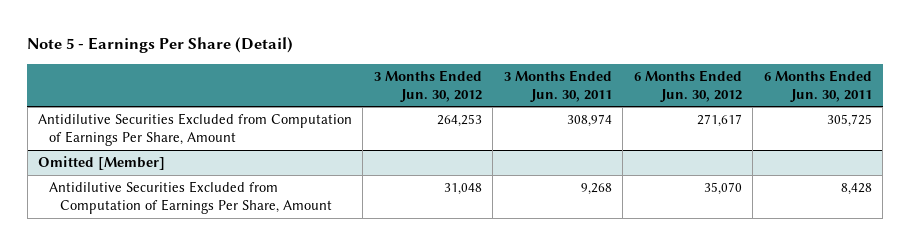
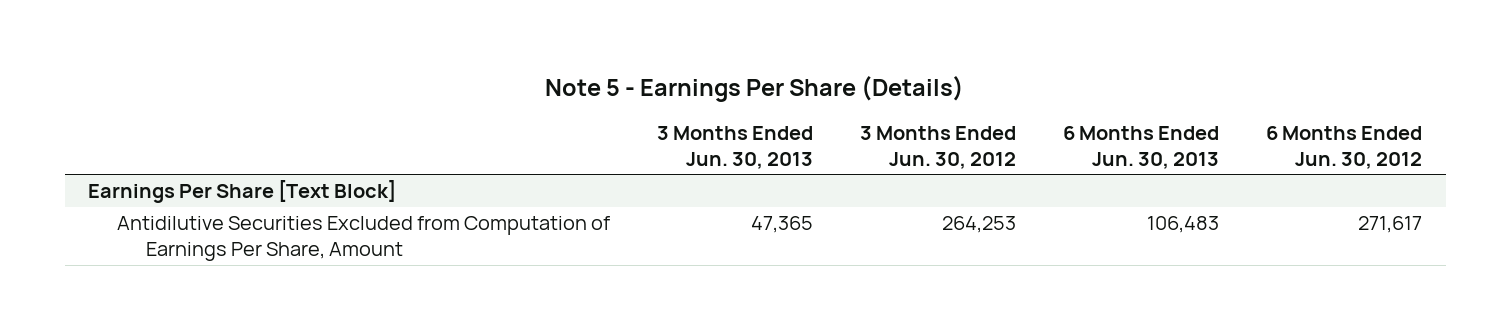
[27,37,294,54] Note 5 - Earnings Per Share (Detail) -> [545,76,965,103] Note 5 - Earnings Per Share (Details)
[503,69,612,102] 3 Months Ended Jun. 30, 2011 -> none
[763,69,872,102] 6 Months Ended Jun. 30, 2011 -> none
none -> [656,125,813,169] 3 Months Ended Jun. 30, 2013
none -> [1063,125,1220,169] 6 Months Ended Jun. 30, 2013
none -> [88,180,397,204] Earnings Per Share [Text Block]
[37,156,165,171] Omitted [Member] -> none
[49,181,333,215] Antidilutive Securities Excluded from Computation of Earnings Per Share, Amount -> none

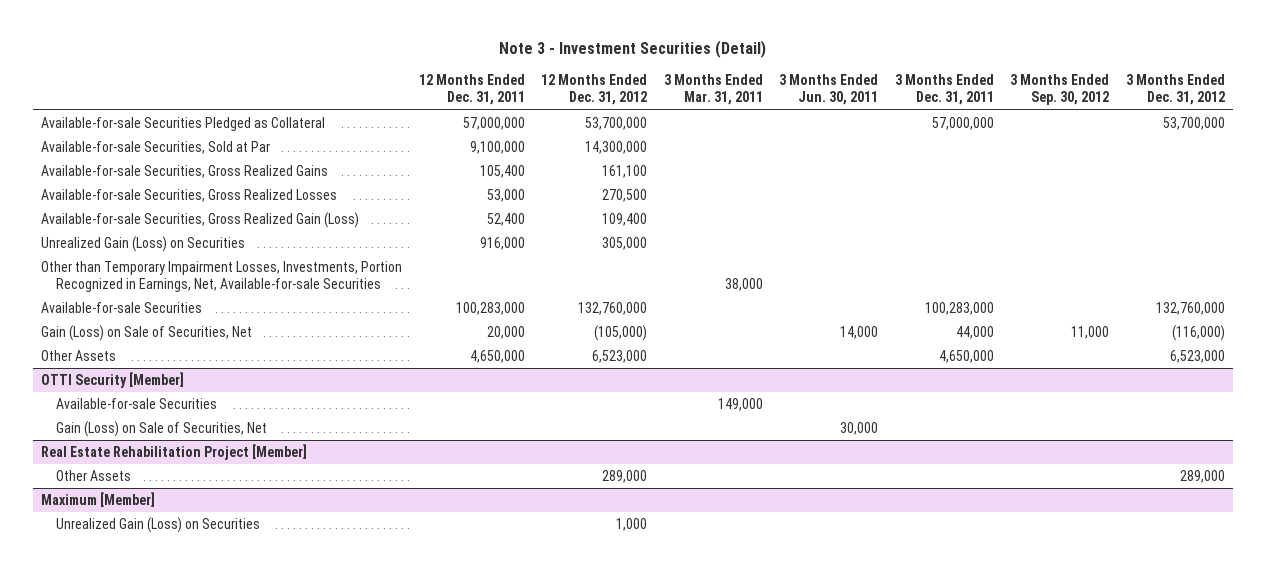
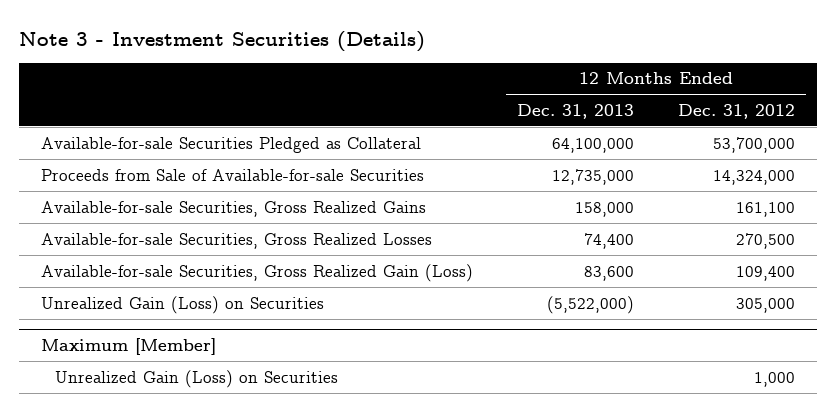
[498,40,766,59] Note 3 - Investment Securities (Detail) -> [19,30,426,52] Note 3 - Investment Securities (Details)
[418,74,525,106] 12 Months Ended Dec. 31, 2011 -> none
[663,74,763,106] 3 Months Ended Mar. 31, 2011 -> none
[779,74,879,106] 3 Months Ended Jun. 30, 2011 -> none
[894,74,994,106] 3 Months Ended Dec. 31, 2011 -> none
[1010,74,1110,106] 3 Months Ended Sep. 30, 2012 -> none
[1125,74,1225,106] 3 Months Ended Dec. 31, 2012 -> none
none -> [517,103,635,119] Dec. 31, 2013
[40,141,270,155] Available-for-sale Securities, Sold at Par -> none
none -> [41,168,425,181] Proceeds from Sale of Available-for-sale Securities
[40,261,402,293] Other than Temporary Impairment Losses, Investments, Portion Recognized in Earnings, Net, Available-for-sale Securities -> none
[40,302,202,314] Available-for-sale Securities -> none
[40,325,252,342] Gain (Loss) on Sale of Securities, Net -> none
[40,350,116,362] Other Assets -> none
[40,372,184,389] OTTI Security [Member] -> none
[55,398,217,410] Available-for-sale Securities -> none
[55,421,267,438] Gain (Loss) on Sale of Securities, Net -> none
[40,444,307,461] Real Estate Rehabilitation Project [Member] -> none
[55,470,131,482] Other Assets -> none

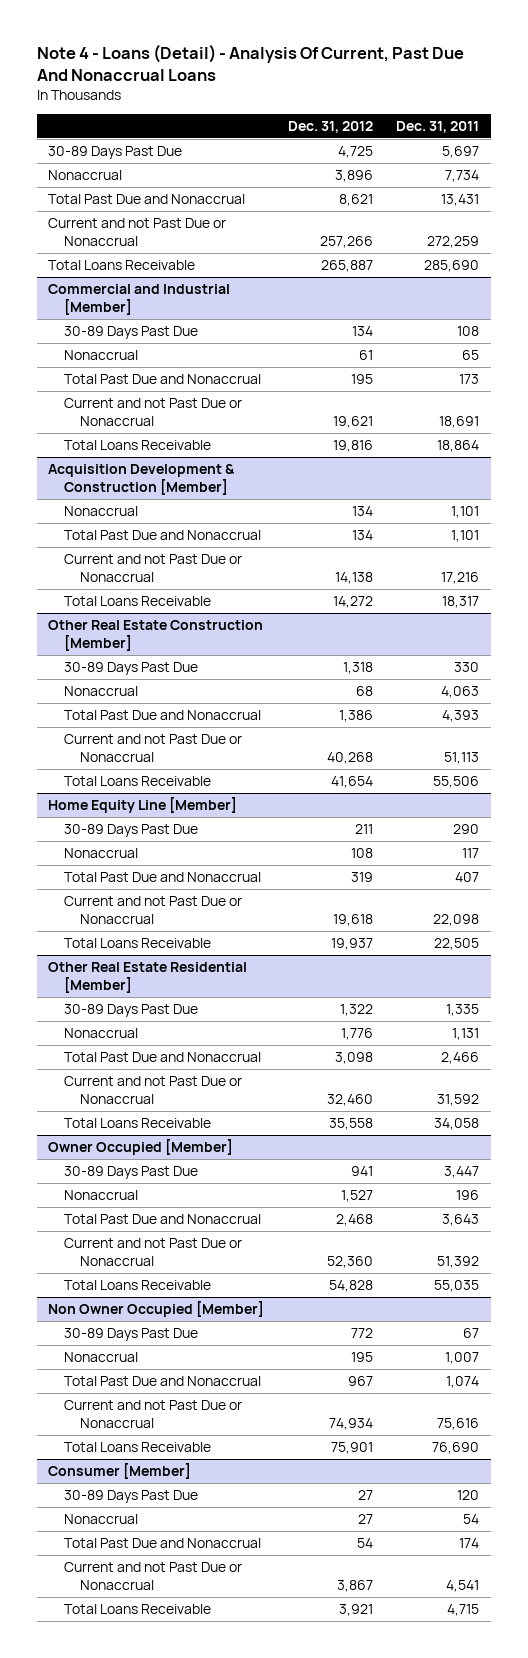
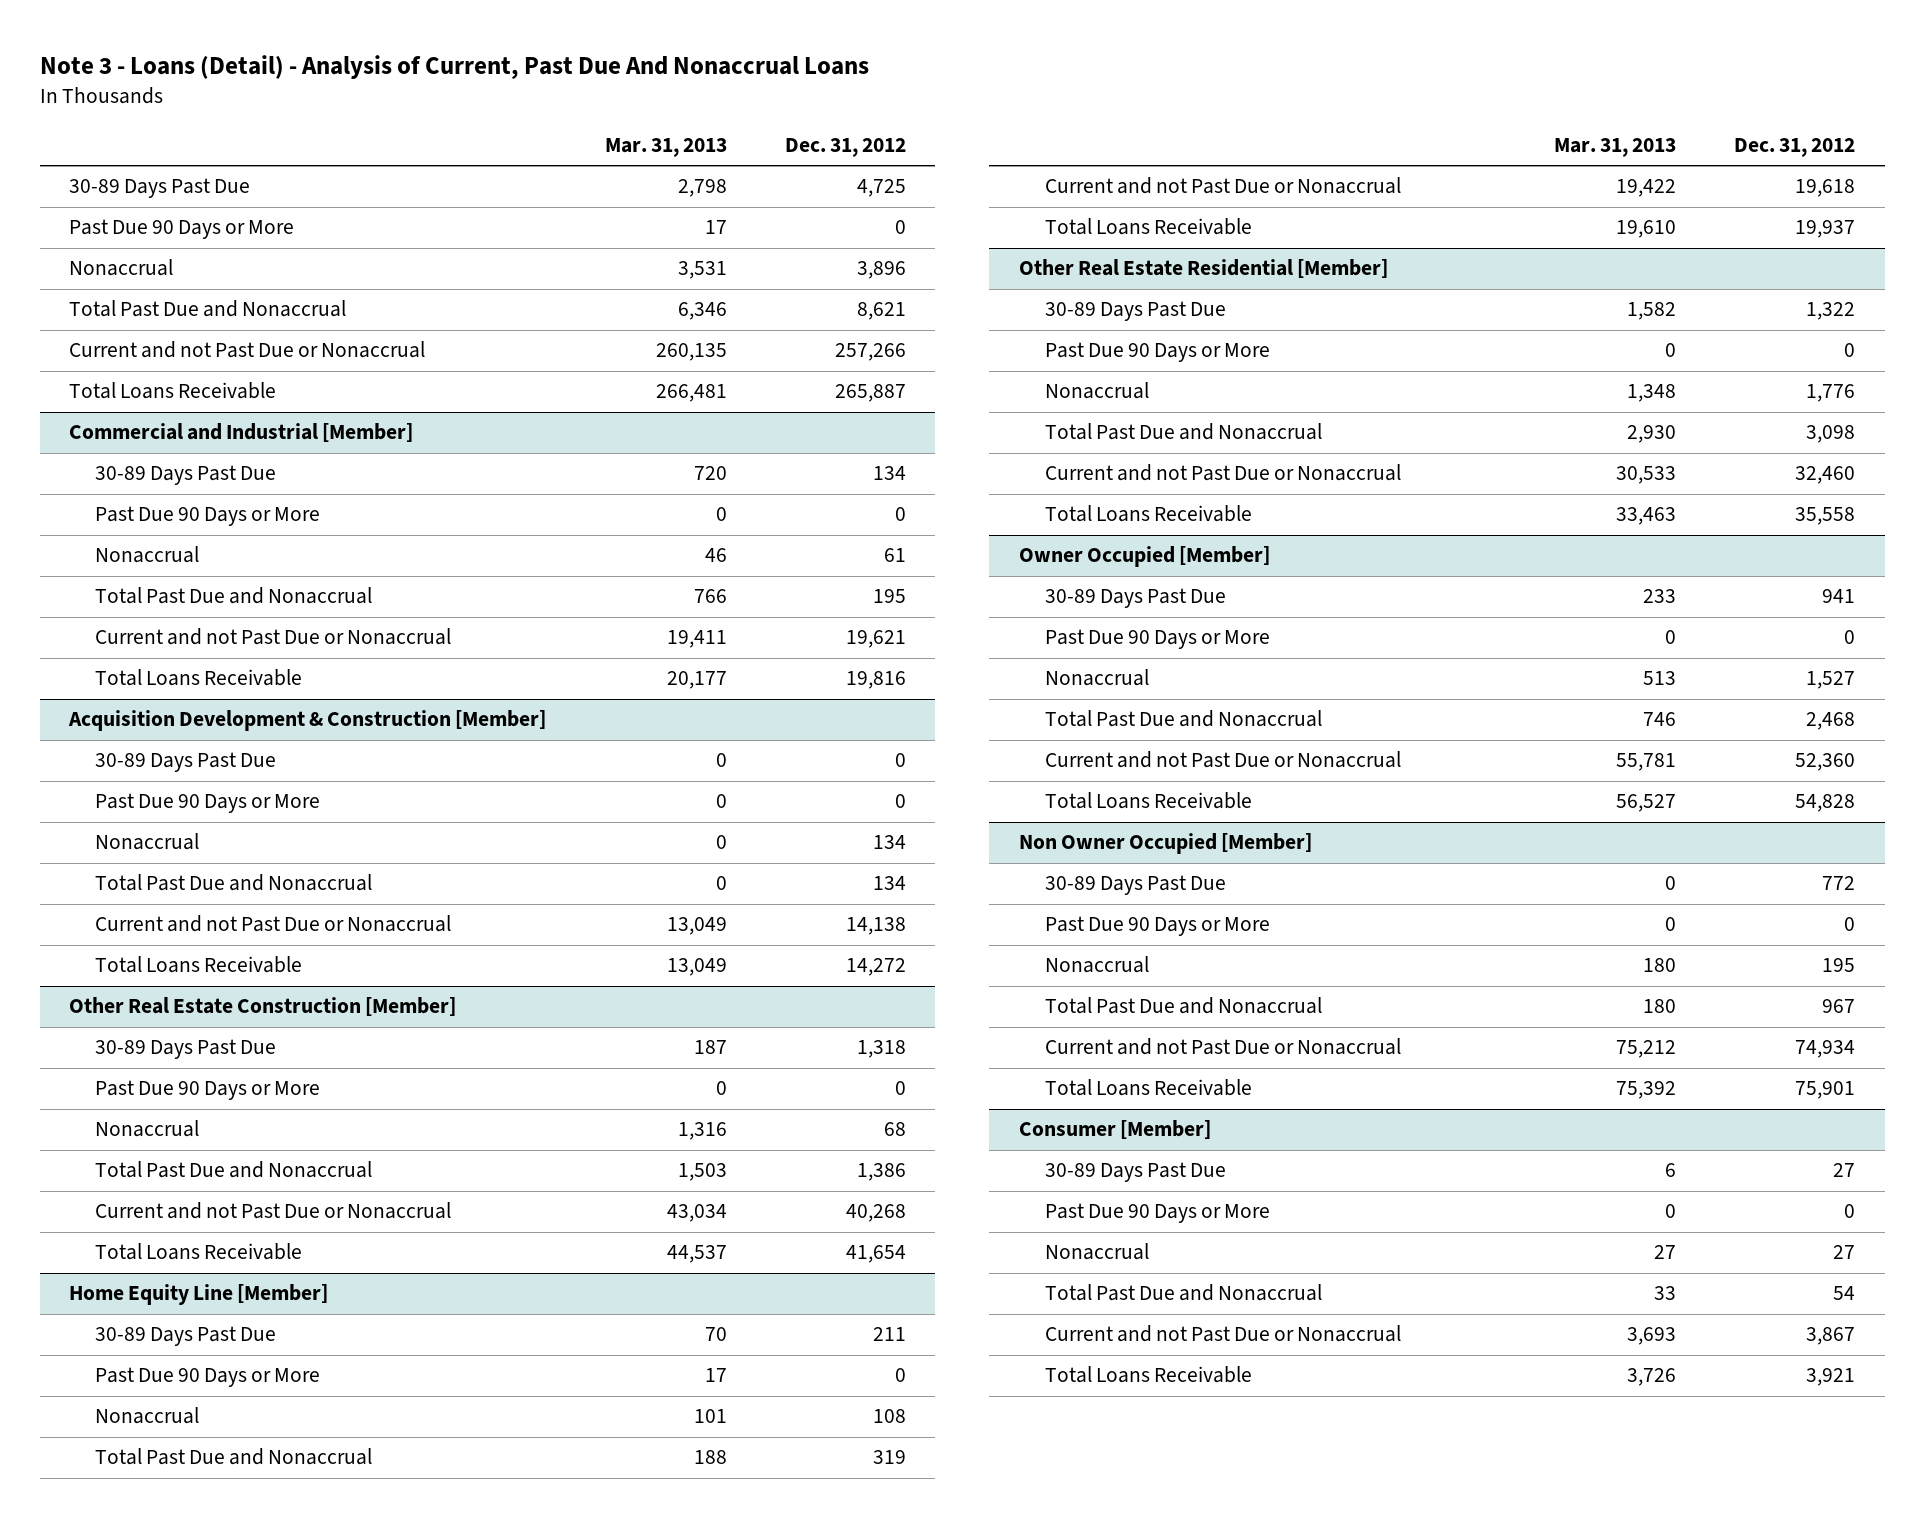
[36,43,464,81] Note 4 - Loans (Detail) - Analysis Of Current, Past Due And Nonaccrual Loans -> [39,54,869,79] Note 3 - Loans (Detail) - Analysis of Current, Past Due And Nonaccrual Loans
[396,121,480,134] Dec. 31, 2011 -> none
none -> [604,138,727,158] Mar. 31, 2013
none -> [69,219,295,240] Past Due 90 Days or More
none -> [95,506,321,527] Past Due 90 Days or More
none -> [95,752,277,773] 30-89 Days Past Due
none -> [95,793,321,814] Past Due 90 Days or More
none -> [95,1080,321,1101] Past Due 90 Days or More
none -> [95,1367,321,1388] Past Due 90 Days or More
none -> [1044,342,1270,363] Past Due 90 Days or More
none -> [1044,629,1270,650] Past Due 90 Days or More
none -> [1044,916,1270,937] Past Due 90 Days or More
none -> [1044,1203,1270,1224] Past Due 90 Days or More

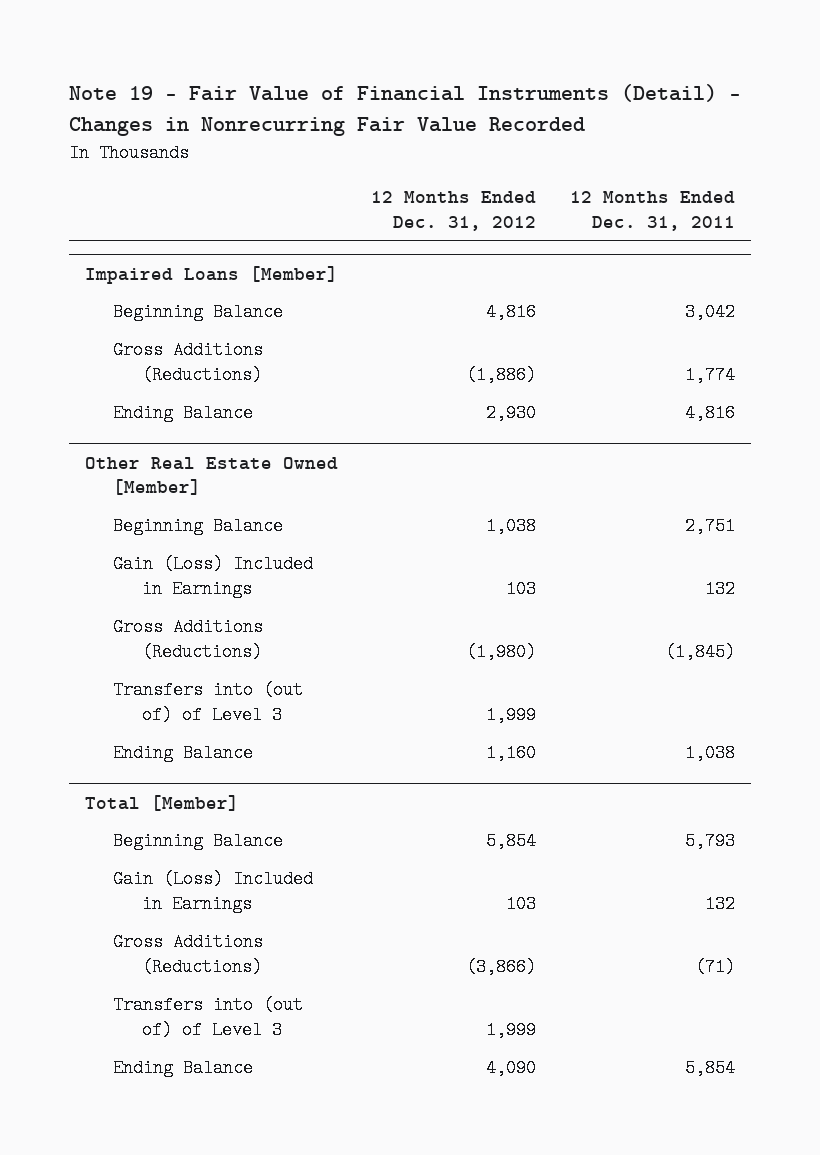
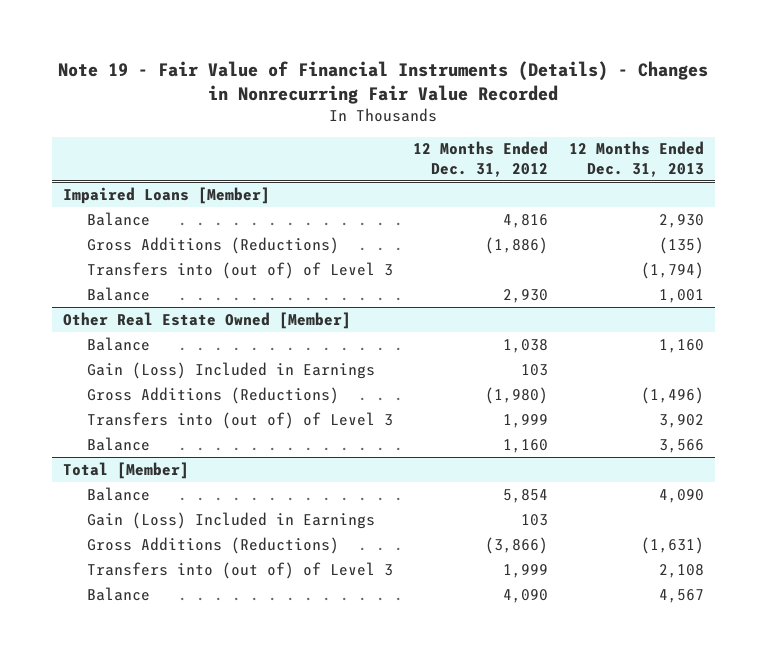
[68,83,741,136] Note 19 - Fair Value of Financial Instruments (Detail) - Changes in Nonrecurring Fair Value Recorded -> [58,61,709,105] Note 19 - Fair Value of Financial Instruments (Details) - Changes in Nonrecurring Fair Value Recorded
[569,191,735,232] 12 Months Ended Dec. 31, 2011 -> none
none -> [569,141,705,177] 12 Months Ended Dec. 31, 2013
[113,303,284,322] Beginning Balance -> [86,211,150,226] Balance
none -> [86,261,393,279] Transfers into (out of) of Level 3
[113,404,254,423] Ending Balance -> [86,286,150,301] Balance
[113,517,284,536] Beginning Balance -> [86,336,150,351] Balance
[113,744,254,763] Ending Balance -> [86,436,150,451] Balance
[113,832,284,851] Beginning Balance -> [86,486,150,501] Balance
[113,1059,254,1078] Ending Balance -> [86,586,150,601] Balance

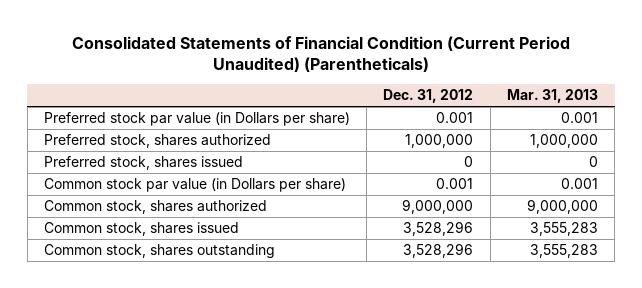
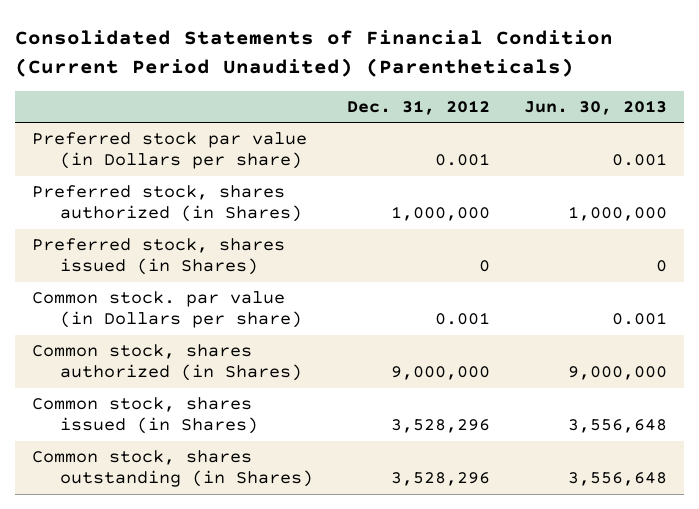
[506,89,598,104] Mar. 31, 2013 -> none
none -> [523,100,667,116] Jun. 30, 2013
[43,134,271,149] Preferred stock, shares authorized -> [32,185,303,223] Preferred stock, shares authorized (in Shares)
[43,156,243,171] Preferred stock, shares issued -> [32,238,286,276] Preferred stock, shares issued (in Shares)
[43,178,346,193] Common stock par value (in Dollars per share) -> [32,291,303,329] Common stock. par value (in Dollars per share)
[43,200,267,215] Common stock, shares authorized -> [32,344,303,382] Common stock, shares authorized (in Shares)
[43,222,239,237] Common stock, shares issued -> [32,397,259,435] Common stock, shares issued (in Shares)
[43,244,275,259] Common stock, shares outstanding -> [32,450,314,488] Common stock, shares outstanding (in Shares)

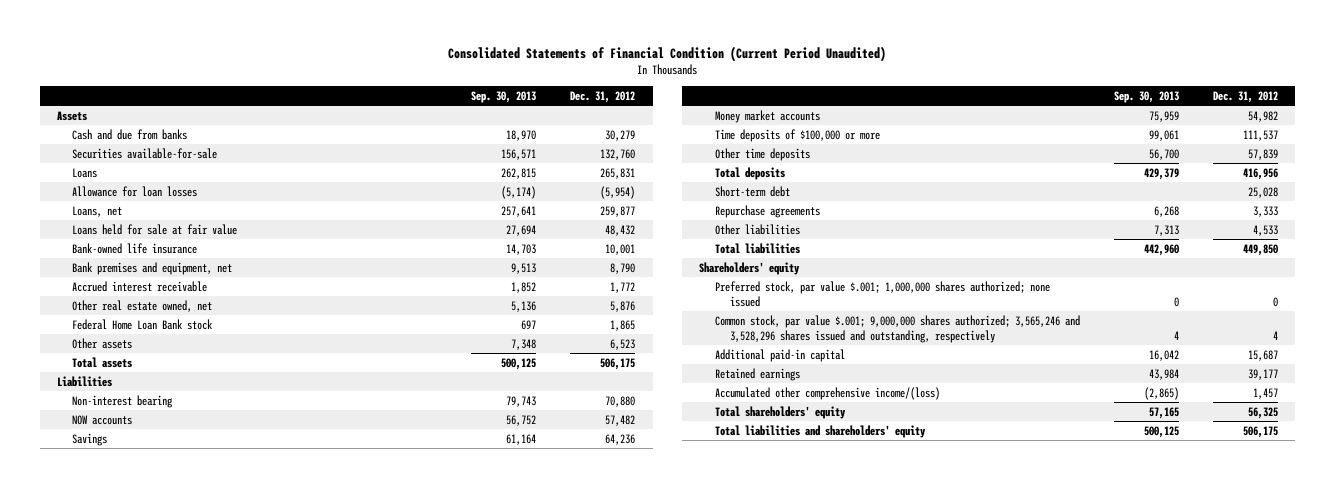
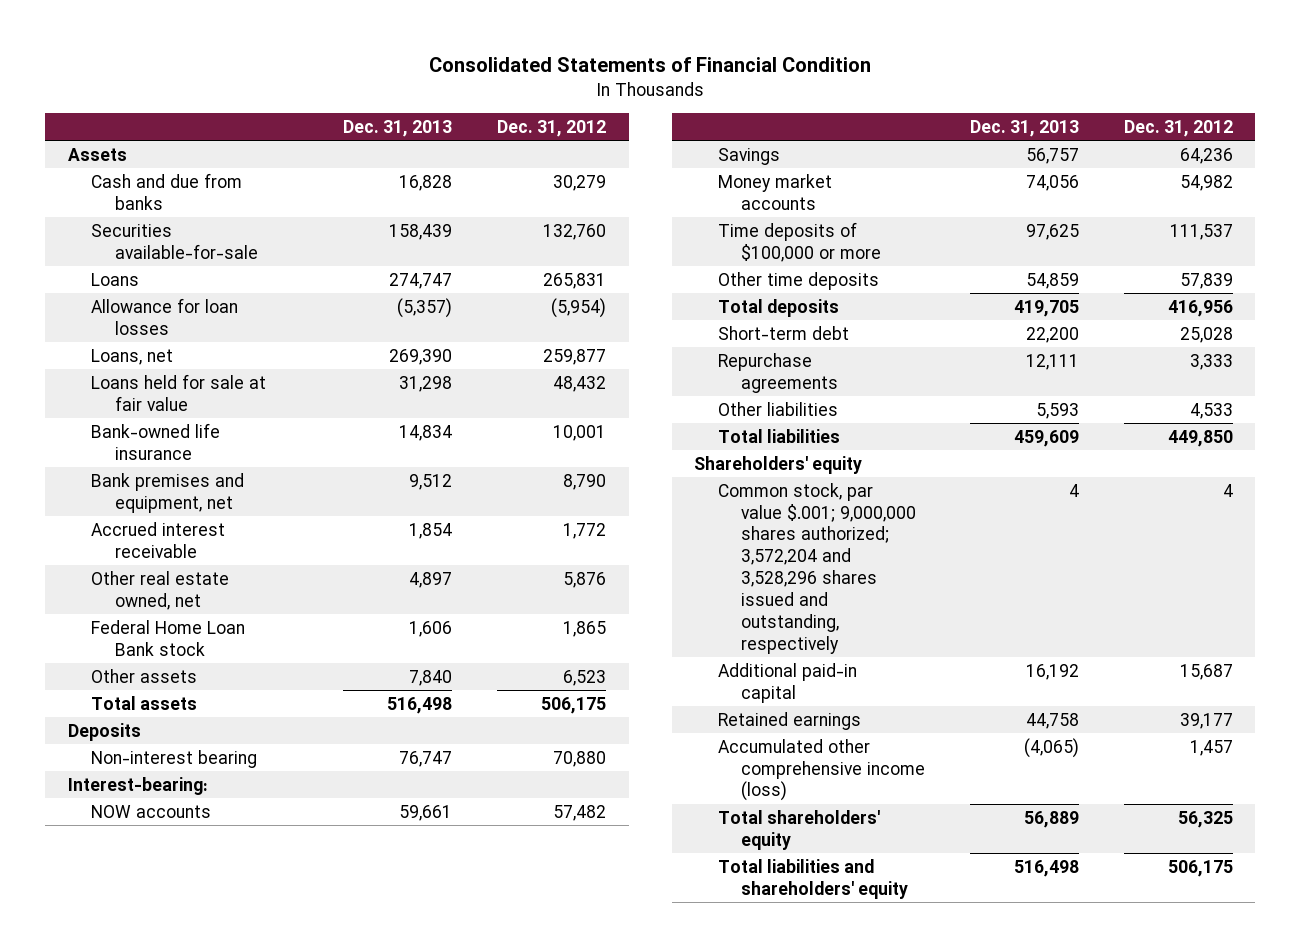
[448,46,887,63] Consolidated Statements of Financial Condition (Current Period Unaudited) -> [429,57,872,73] Consolidated Statements of Financial Condition
[471,90,537,103] Sep. 30, 2013 -> none
none -> [343,119,453,137] Dec. 31, 2013
[56,375,112,387] Liabilities -> none
none -> [67,722,141,741] Deposits
none -> [67,776,208,795] Interest-bearing:
[714,280,1050,307] Preferred stock, par value $.001; 1,000,000 shares authorized; none issued -> none
[714,314,1080,343] Common stock, par value $.001; 9,000,000 shares authorized; 3,565,246 and 3,528,296 shares issued and outstanding, respectively -> [717,482,917,655] Common stock, par value $.001; 9,000,000 shares authorized; 3,572,204 and 3,528,296 shares issued and outstanding, respectively
[714,386,940,400] Accumulated other comprehensive income/(loss) -> [717,738,926,802] Accumulated other comprehensive income (loss)

